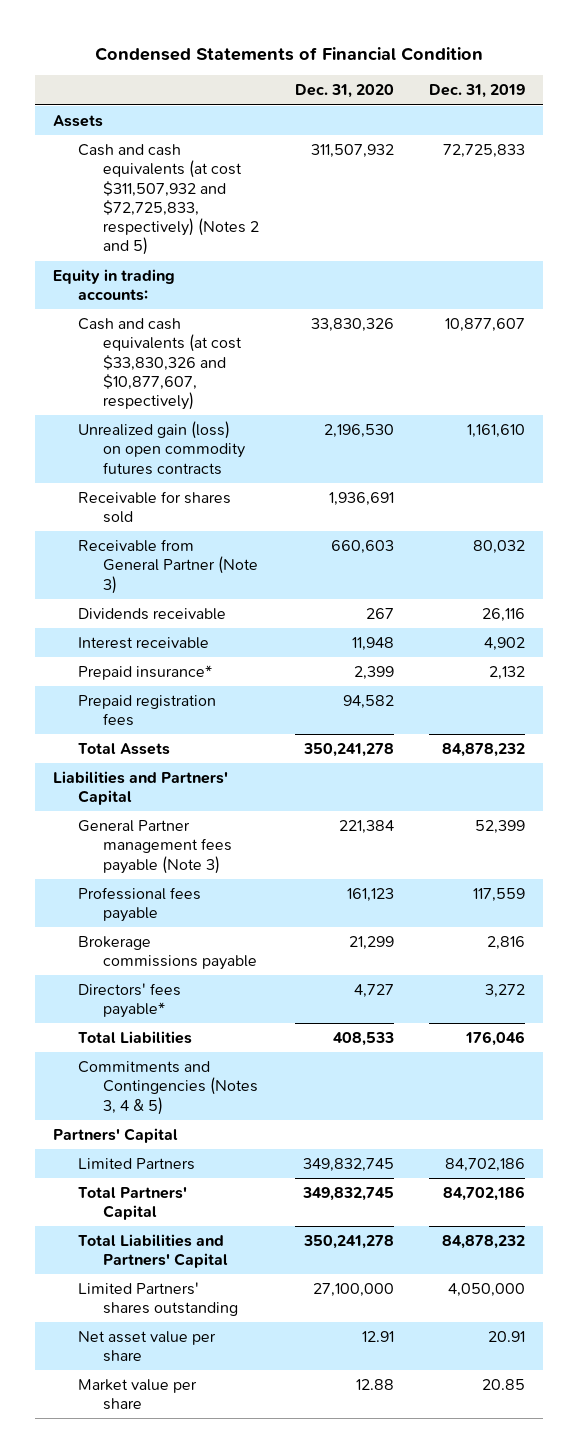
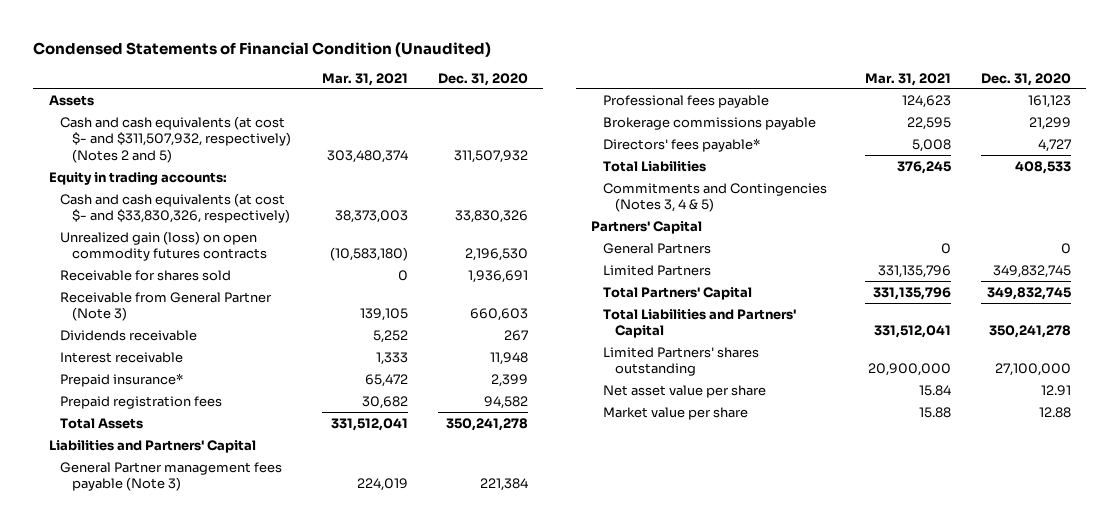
[95,46,484,61] Condensed Statements of Financial Condition -> [33,41,492,57] Condensed Statements of Financial Condition (Unaudited)
[429,84,526,99] Dec. 31, 2019 -> none
none -> [321,72,408,86] Mar. 31, 2021
[77,143,259,256] Cash and cash equivalents (at cost $311,507,932 and $72,725,833, respectively) (Notes 2 and 5) -> [60,115,292,163] Cash and cash equivalents (at cost $- and $311,507,932, respectively) (Notes 2 and 5)
[77,317,242,411] Cash and cash equivalents (at cost $33,830,326 and $10,877,607, respectively) -> [60,192,291,224] Cash and cash equivalents (at cost $- and $33,830,326, respectively)
none -> [603,242,712,254] General Partners

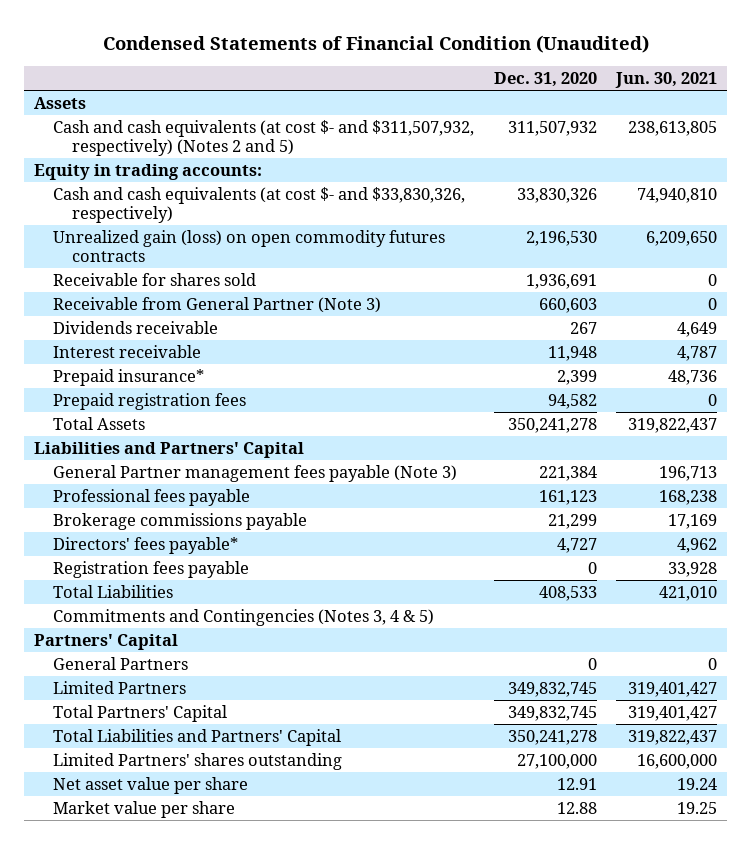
[321,72,408,86] Mar. 31, 2021 -> none
none -> [615,71,718,88] Jun. 30, 2021
none -> [53,560,250,578] Registration fees payable

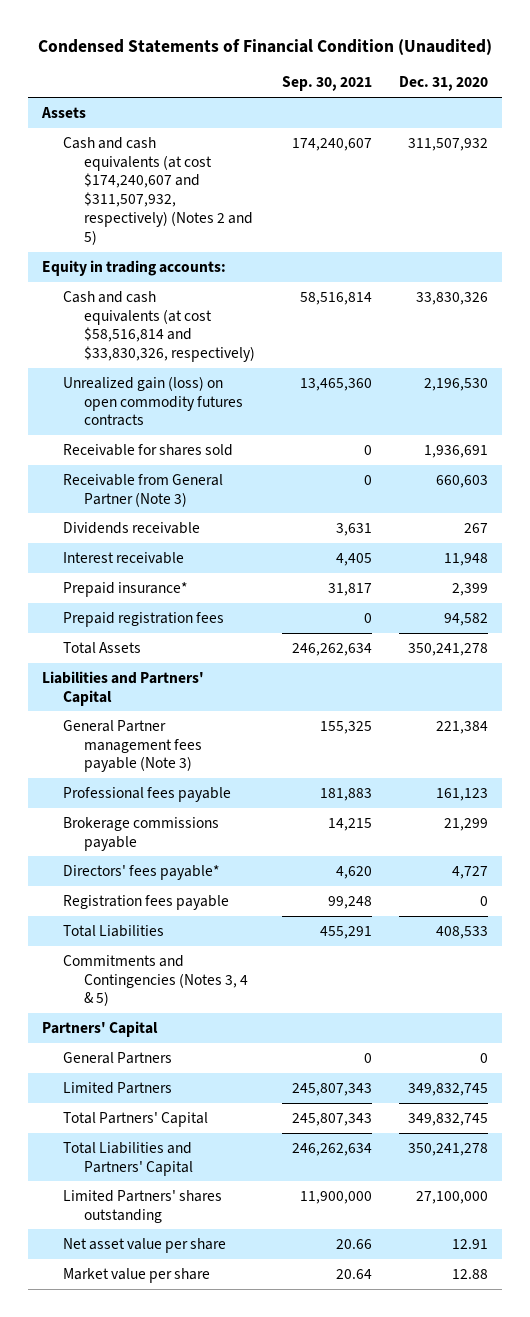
[615,71,718,88] Jun. 30, 2021 -> none
none -> [281,76,372,92] Sep. 30, 2021
[53,119,475,156] Cash and cash equivalents (at cost $- and $311,507,932, respectively) (Notes 2 and 5) -> [62,136,253,245] Cash and cash equivalents (at cost $174,240,607 and $311,507,932, respectively) (Notes 2 and 5)
[53,186,466,223] Cash and cash equivalents (at cost $- and $33,830,326, respectively) -> [62,290,255,363] Cash and cash equivalents (at cost $58,516,814 and $33,830,326, respectively)

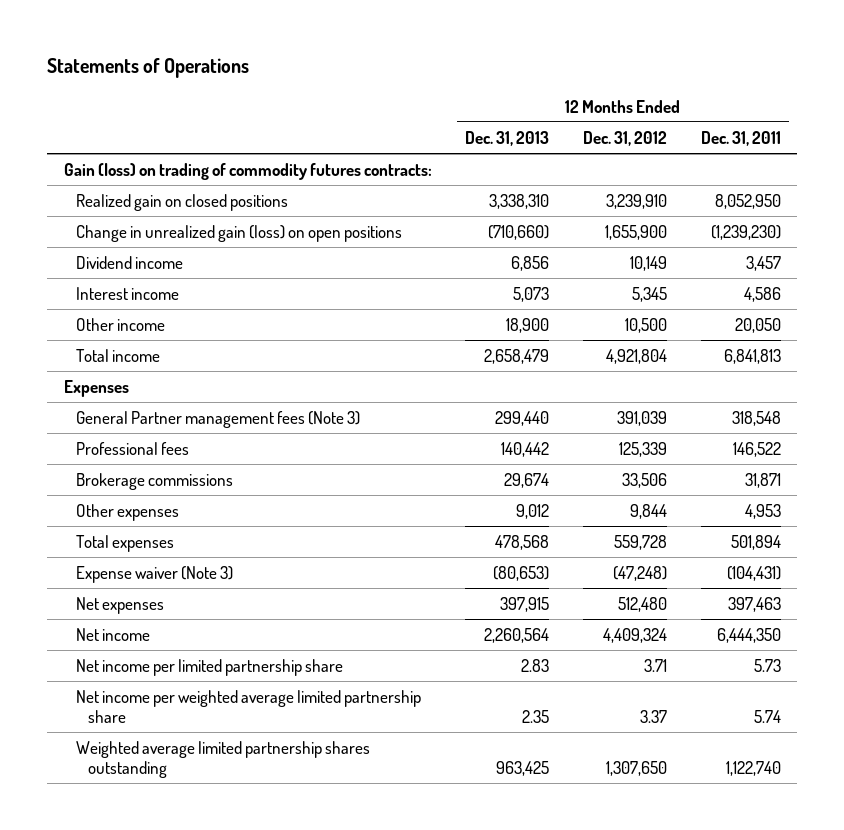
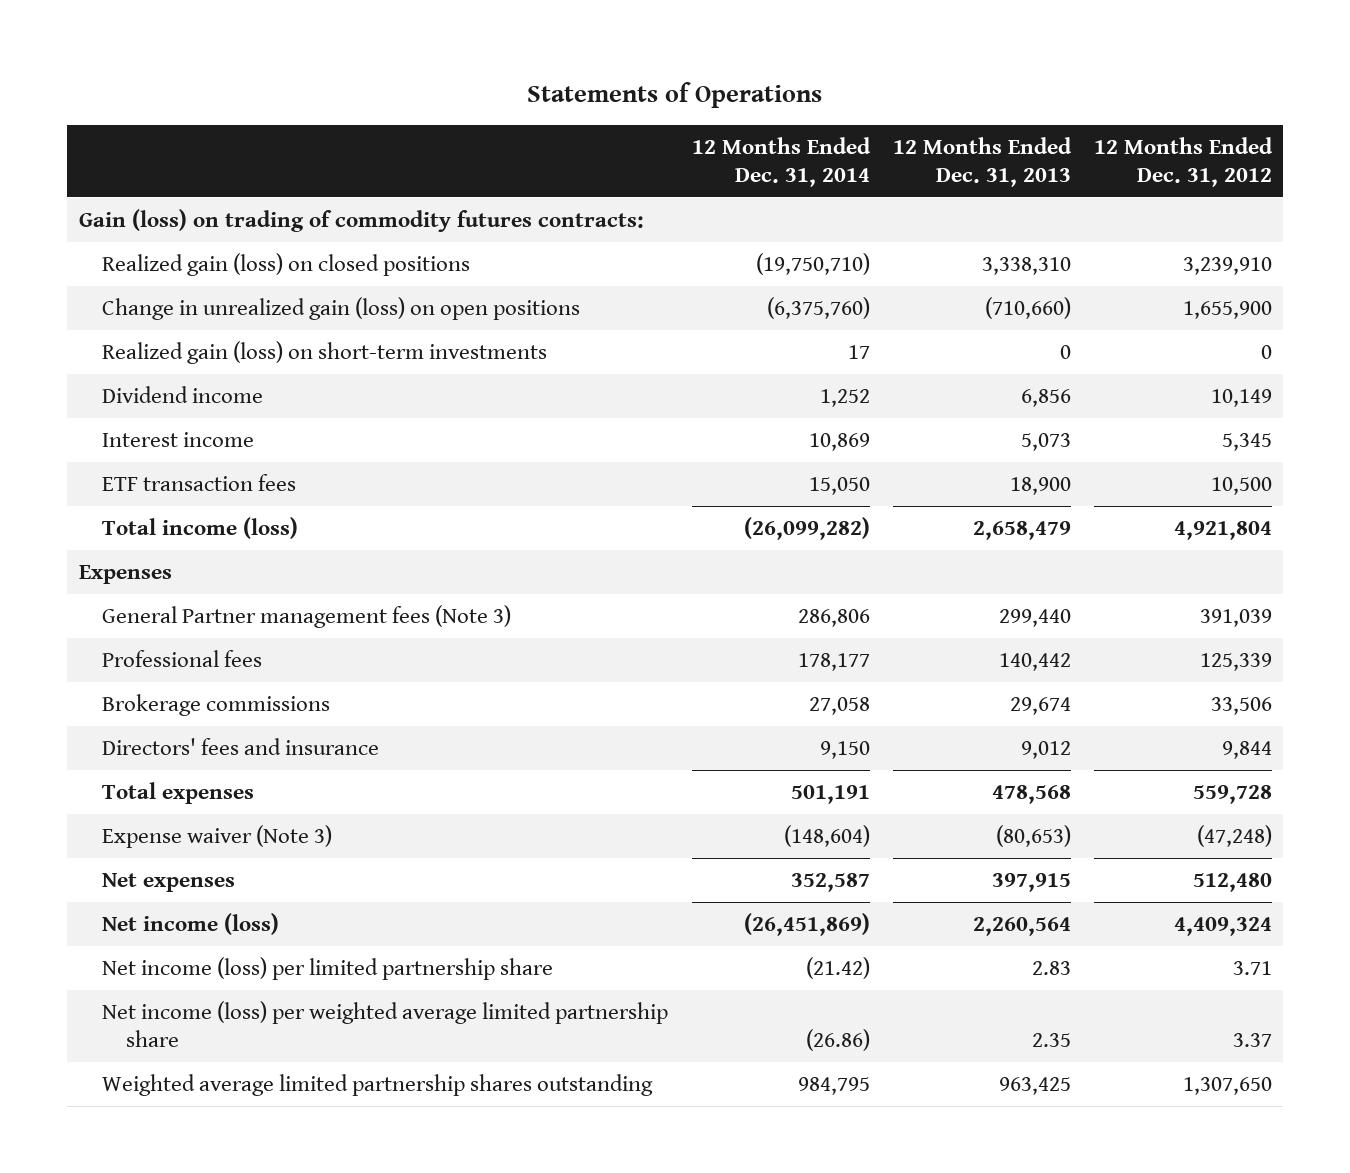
[700,130,781,146] Dec. 31, 2011 -> none
none -> [691,137,871,187] 12 Months Ended Dec. 31, 2014
[75,193,288,211] Realized gain on closed positions -> [102,253,471,277] Realized gain (loss) on closed positions
none -> [102,341,548,365] Realized gain (loss) on short-term investments
[75,317,165,331] Other income -> [102,474,297,492] ETF transaction fees
[75,348,160,362] Total income -> [102,517,299,540] Total income (loss)
[75,503,179,521] Other expenses -> [102,738,380,756] Directors' fees and insurance
[75,627,150,641] Net income -> [102,913,280,936] Net income (loss)
[75,658,343,676] Net income per limited partnership share -> [102,957,554,981] Net income (loss) per limited partnership share
[75,689,421,723] Net income per weighted average limited partnership share -> [102,1001,669,1047] Net income (loss) per weighted average limited partnership share

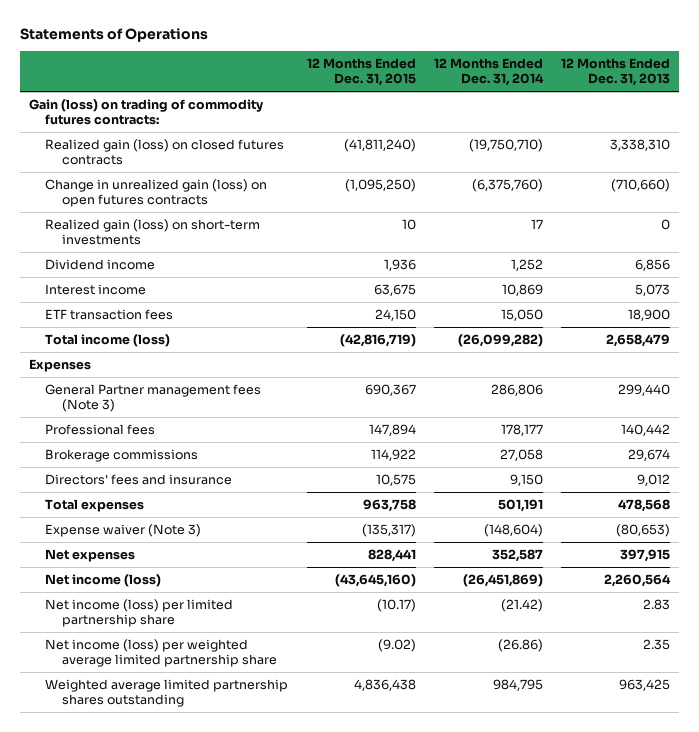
[1093,137,1273,187] 12 Months Ended Dec. 31, 2012 -> none
none -> [306,57,416,87] 12 Months Ended Dec. 31, 2015
[102,253,471,277] Realized gain (loss) on closed positions -> [45,138,285,166] Realized gain (loss) on closed futures contracts
[102,297,581,321] Change in unrealized gain (loss) on open positions -> [45,178,268,208] Change in unrealized gain (loss) on open futures contracts

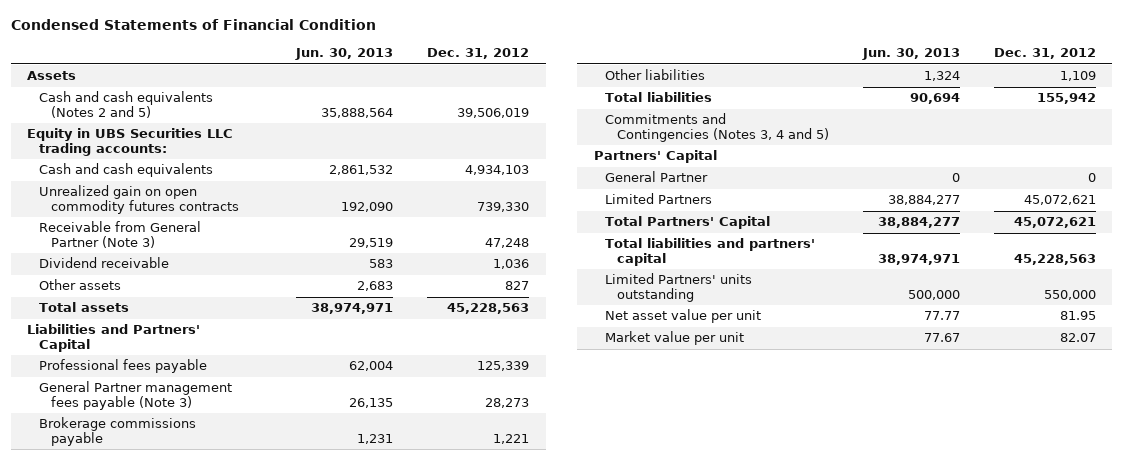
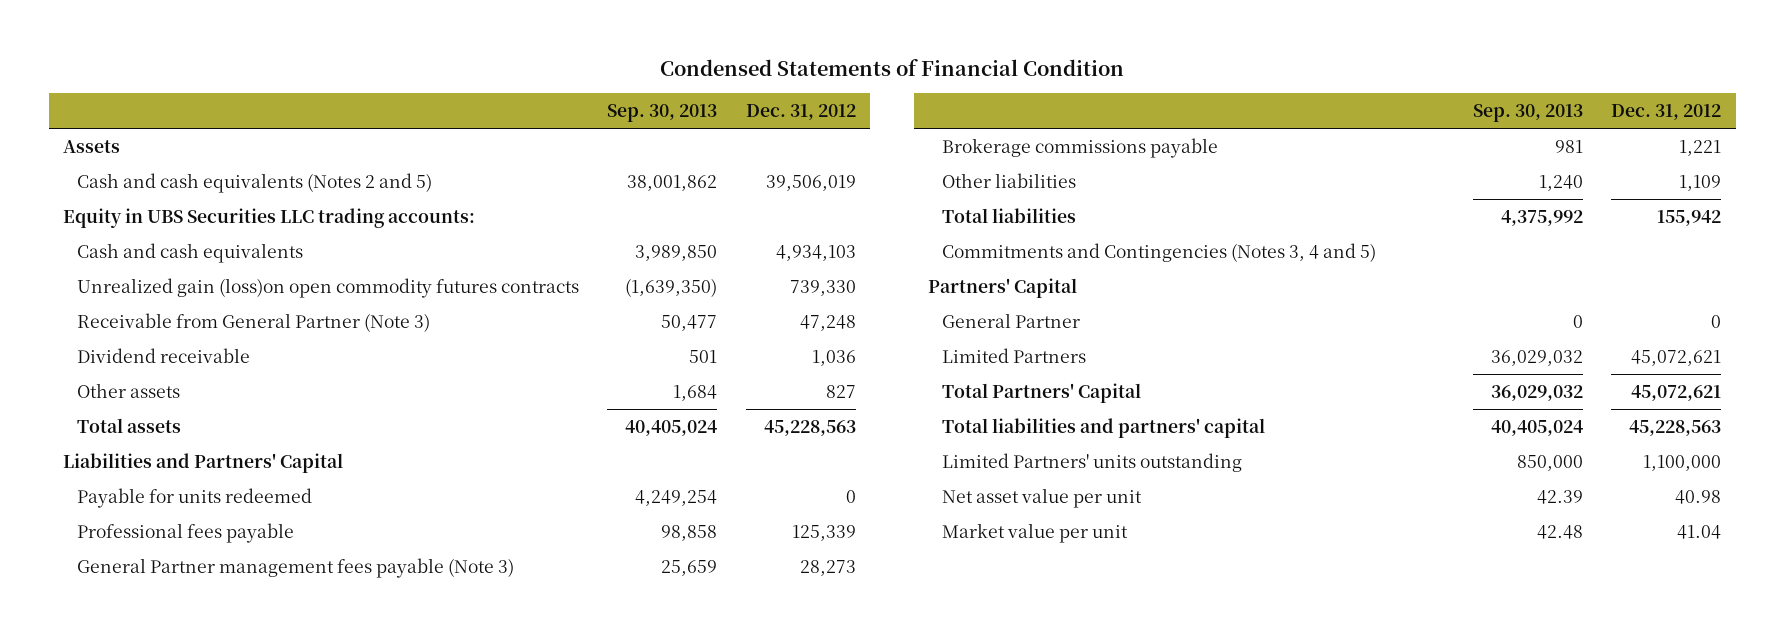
[295,48,394,61] Jun. 30, 2013 -> none
none -> [607,104,718,123] Sep. 30, 2013
[39,185,239,215] Unrealized gain on open commodity futures contracts -> [76,277,579,298] Unrealized gain (loss)on open commodity futures contracts
none -> [76,487,312,508] Payable for units redeemed
[1043,290,1096,301] 550,000 -> [1643,454,1722,471] 1,100,000
[1059,311,1096,321] 81.95 -> [1675,489,1722,504] 40.98
[1059,333,1096,343] 82.07 -> [1677,524,1722,539] 41.04

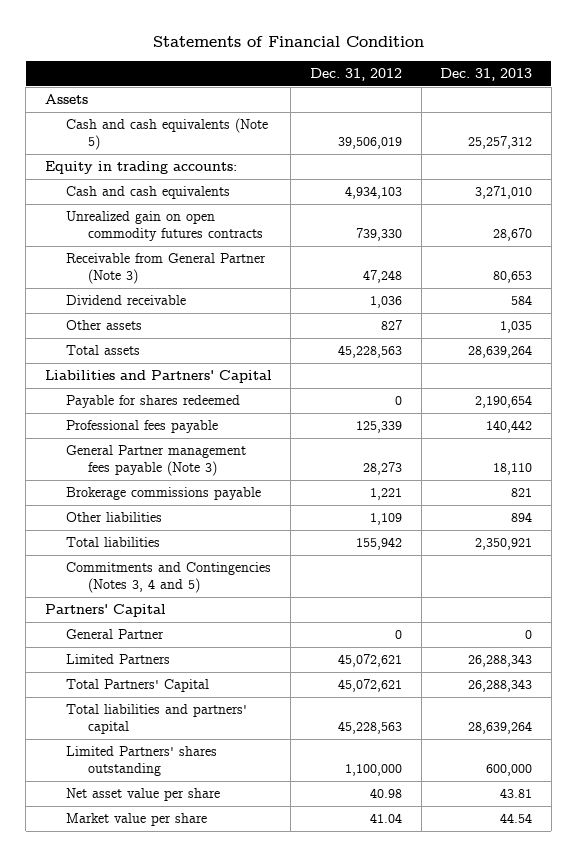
[660,58,1125,76] Condensed Statements of Financial Condition -> [152,36,424,48] Statements of Financial Condition
[607,104,718,123] Sep. 30, 2013 -> none
none -> [440,67,533,81] Dec. 31, 2013
[76,172,432,193] Cash and cash equivalents (Notes 2 and 5) -> [66,118,269,150] Cash and cash equivalents (Note 5)
[62,207,475,228] Equity in UBS Securities LLC trading accounts: -> [44,161,237,175] Equity in trading accounts:
[76,277,579,298] Unrealized gain (loss)on open commodity futures contracts -> [66,211,264,241] Unrealized gain on open commodity futures contracts
[76,487,312,508] Payable for units redeemed -> [66,395,241,409] Payable for shares redeemed
[942,452,1243,472] Limited Partners' units outstanding -> [66,746,218,776] Limited Partners' shares outstanding
[942,487,1143,508] Net asset value per unit -> [66,788,221,802] Net asset value per share
[942,522,1129,543] Market value per unit -> [66,813,208,827] Market value per share

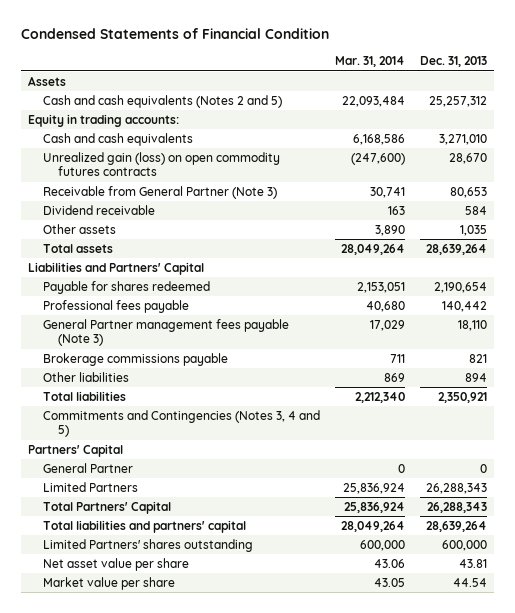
[152,36,424,48] Statements of Financial Condition -> [20,28,329,40] Condensed Statements of Financial Condition
[310,67,403,81] Dec. 31, 2012 -> none
none -> [334,56,405,68] Mar. 31, 2014
[66,118,269,150] Cash and cash equivalents (Note 5) -> [42,94,282,108] Cash and cash equivalents (Notes 2 and 5)
[66,211,264,241] Unrealized gain on open commodity futures contracts -> [42,151,280,177] Unrealized gain (loss) on open commodity futures contracts

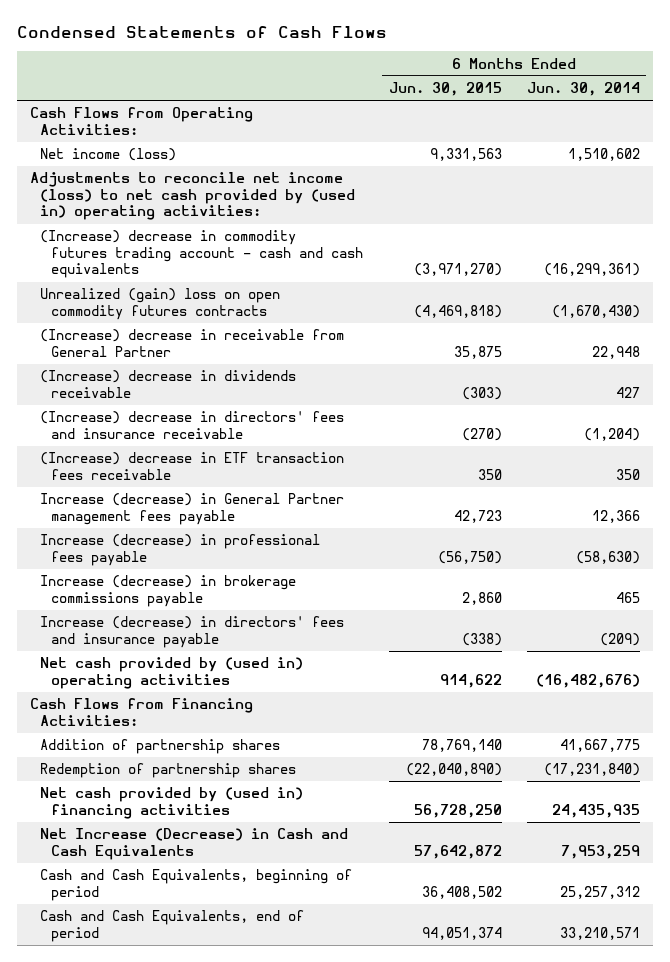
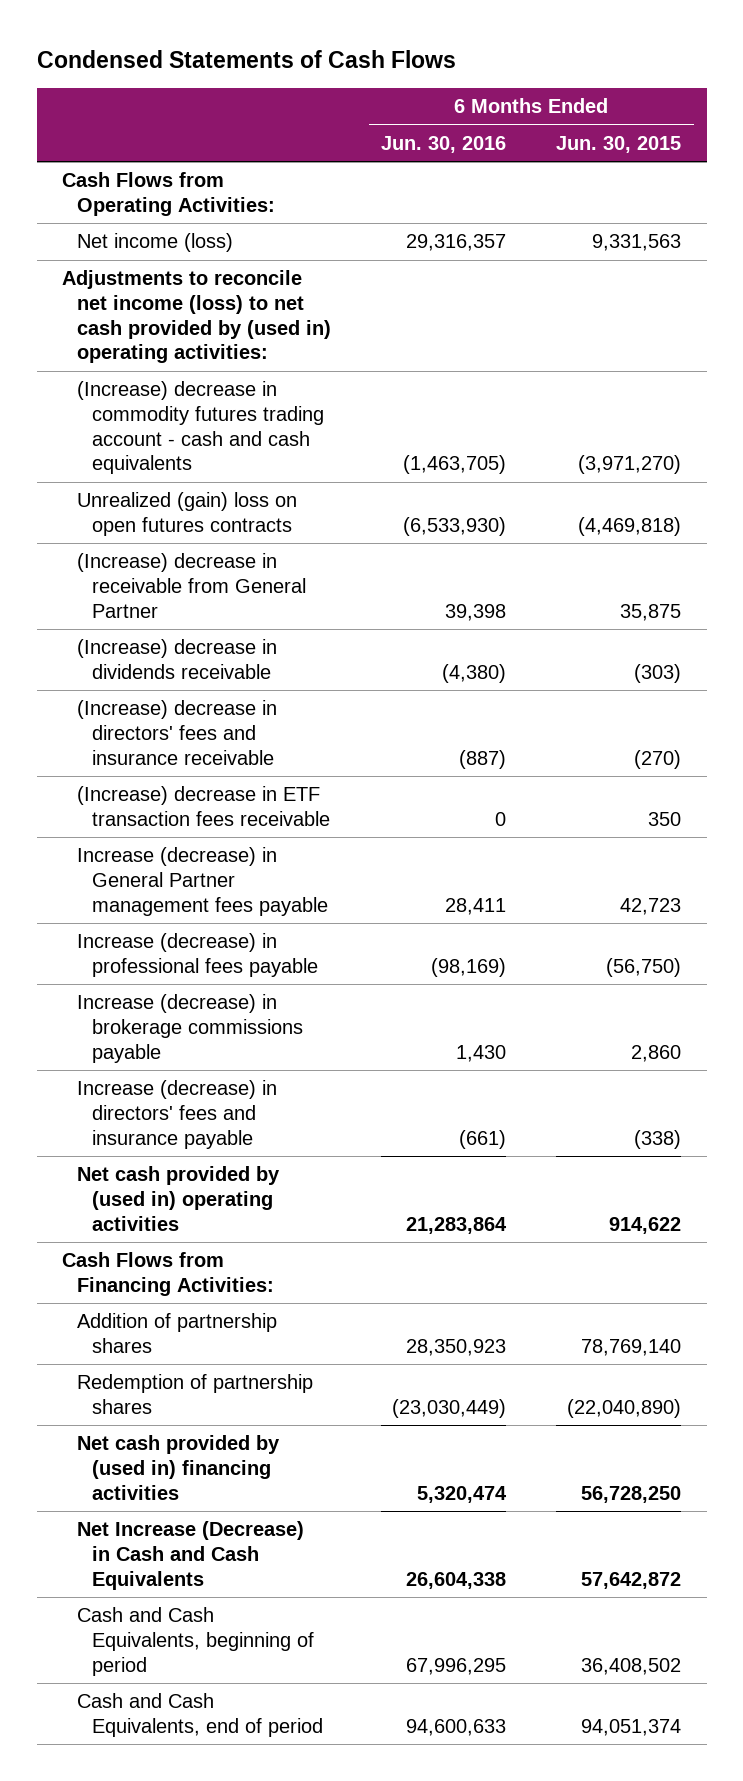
[527,82,641,97] Jun. 30, 2014 -> none
none -> [381,135,507,153] Jun. 30, 2016
[40,288,281,320] Unrealized (gain) loss on open commodity futures contracts -> [77,492,298,536] Unrealized (gain) loss on open futures contracts

